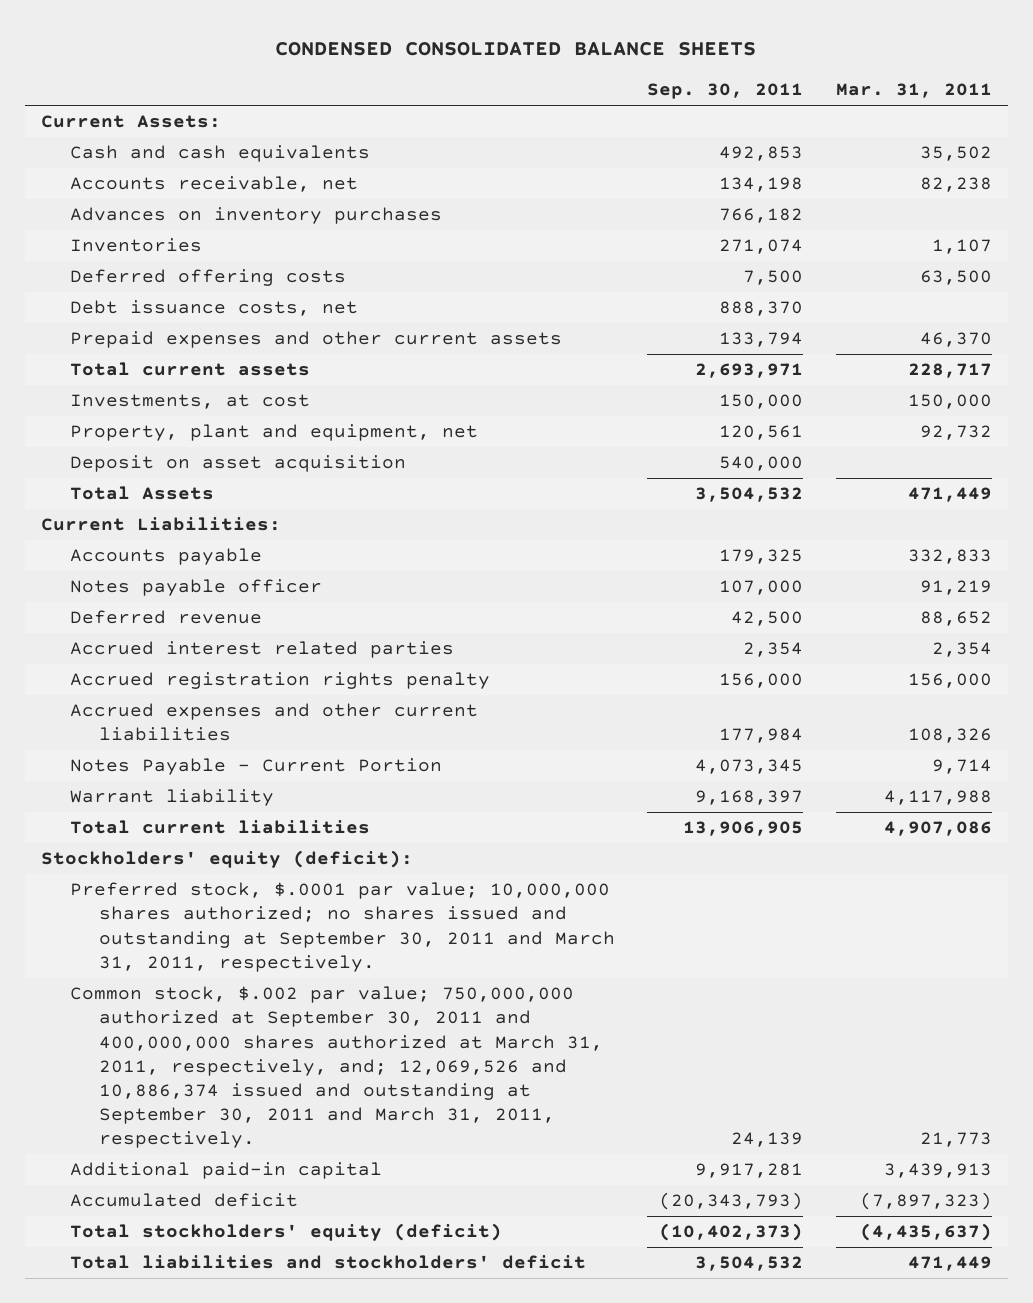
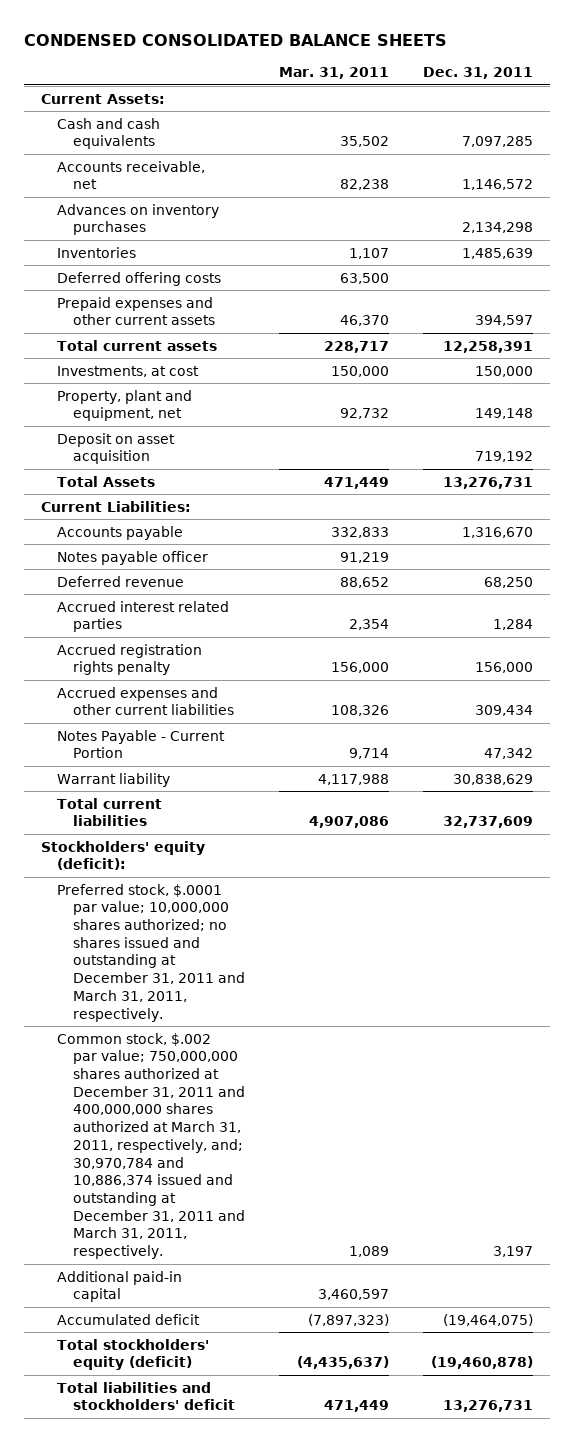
[647,83,804,100] Sep. 30, 2011 -> none
none -> [423,67,534,80] Dec. 31, 2011
[70,300,359,317] Debt issuance costs, net -> none
[70,882,616,972] Preferred stock, $.0001 par value; 10,000,000 shares authorized; no shares issued and outstanding at September 30, 2011 and March 31, 2011, respectively. -> [57,883,246,1022] Preferred stock, $.0001 par value; 10,000,000 shares authorized; no shares issued and outstanding at December 31, 2011 and March 31, 2011, respectively.
[70,986,604,1149] Common stock, $.002 par value; 750,000,000 authorized at September 30, 2011 and 400,000,000 shares authorized at March 31, 2011, respectively, and; 12,069,526 and 10,886,374 issued and outstanding at September 30, 2011 and March 31, 2011, respectively. -> [57,1032,246,1260] Common stock, $.002 par value; 750,000,000 shares authorized at December 31, 2011 and 400,000,000 shares authorized at March 31, 2011, respectively, and; 30,970,784 and 10,886,374 issued and outstanding at December 31, 2011 and March 31, 2011, respectively.
[919,1132,992,1148] 21,773 -> [349,1246,390,1258] 1,089
[883,1163,992,1179] 3,439,913 -> [318,1289,390,1301] 3,460,597

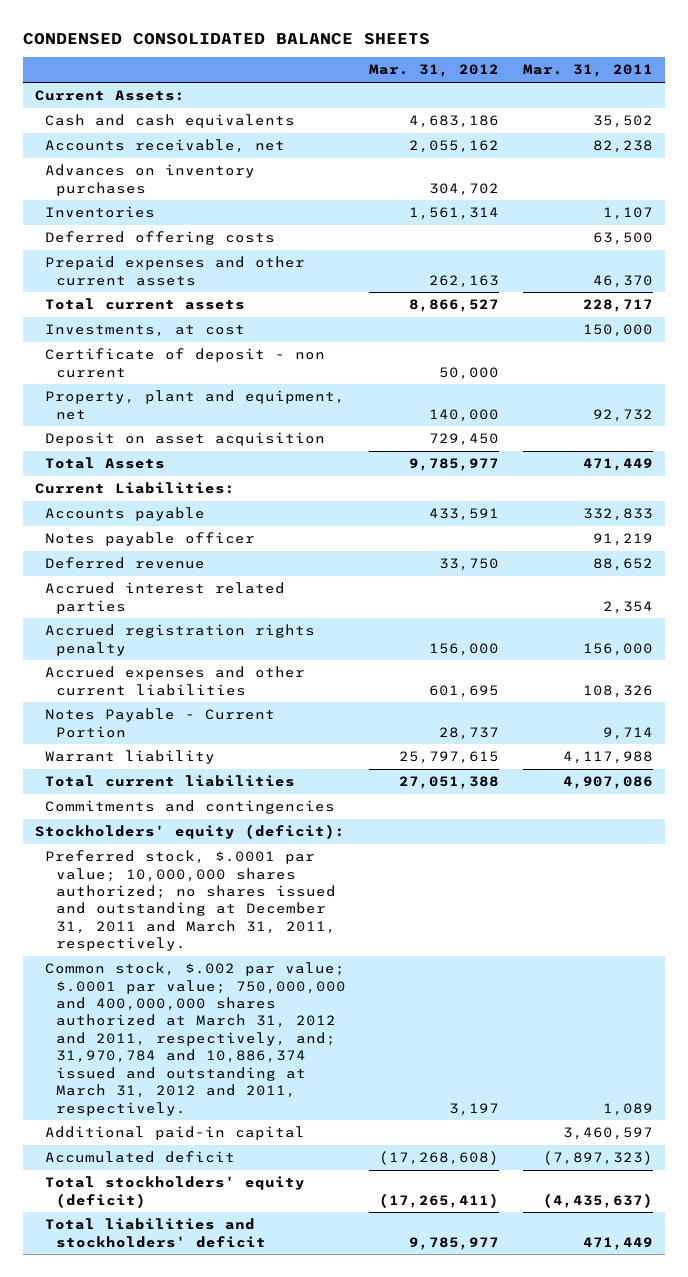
[423,67,534,80] Dec. 31, 2011 -> none
none -> [369,64,500,78] Mar. 31, 2012
none -> [45,348,326,378] Certificate of deposit - non current
none -> [45,800,336,815] Commitments and contingencies
[57,1032,246,1260] Common stock, $.002 par value; 750,000,000 shares authorized at December 31, 2011 and 400,000,000 shares authorized at March 31, 2011, respectively, and; 30,970,784 and 10,886,374 issued and outstanding at December 31, 2011 and March 31, 2011, respectively. -> [45,962,346,1116] Common stock, $.002 par value; $.0001 par value; 750,000,000 and 400,000,000 shares authorized at March 31, 2012 and 2011, respectively, and; 31,970,784 and 10,886,374 issued and outstanding at March 31, 2012 and 2011, respectively.

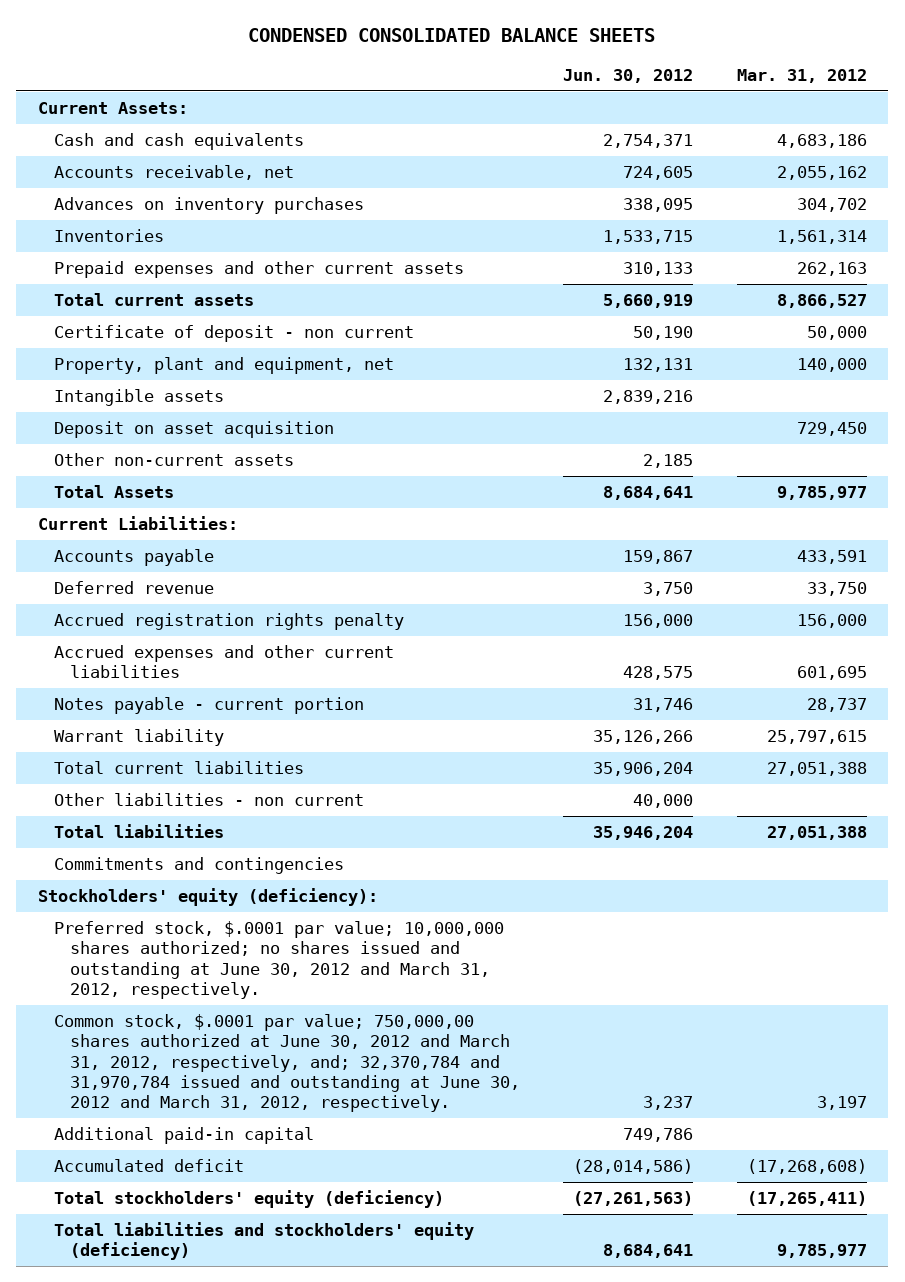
[522,64,653,78] Mar. 31, 2011 -> none
none -> [563,68,694,83] Jun. 30, 2012
[45,231,276,246] Deferred offering costs -> none
[45,324,246,338] Investments, at cost -> none
none -> [53,389,224,407] Intangible assets
none -> [53,453,294,467] Other non-current assets
[45,532,256,547] Notes payable officer -> none
[45,582,286,614] Accrued interest related parties -> none
[45,708,276,738] Notes Payable - Current Portion -> [53,697,364,715] Notes payable - current portion
none -> [53,793,364,807] Other liabilities - non current
none -> [53,824,224,839] Total liabilities
[34,824,345,840] Stockholders' equity (deficit): -> [37,888,378,907] Stockholders' equity (deficiency):
[45,850,336,952] Preferred stock, $.0001 par value; 10,000,000 shares authorized; no shares issued and outstanding at December 31, 2011 and March 31, 2011, respectively. -> [53,921,504,999] Preferred stock, $.0001 par value; 10,000,000 shares authorized; no shares issued and outstanding at June 30, 2012 and March 31, 2012, respectively.
[45,962,346,1116] Common stock, $.002 par value; $.0001 par value; 750,000,000 and 400,000,000 shares authorized at March 31, 2012 and 2011, respectively, and; 31,970,784 and 10,886,374 issued and outstanding at March 31, 2012 and 2011, respectively. -> [53,1014,520,1113] Common stock, $.0001 par value; 750,000,00 shares authorized at June 30, 2012 and March 31, 2012, respectively, and; 32,370,784 and 31,970,784 issued and outstanding at June 30, 2012 and March 31, 2012, respectively.
[45,1176,306,1208] Total stockholders' equity (deficit) -> [53,1190,444,1209] Total stockholders' equity (deficiency)
[45,1218,266,1248] Total liabilities and stockholders' deficit -> [53,1222,474,1261] Total liabilities and stockholders' equity (deficiency)

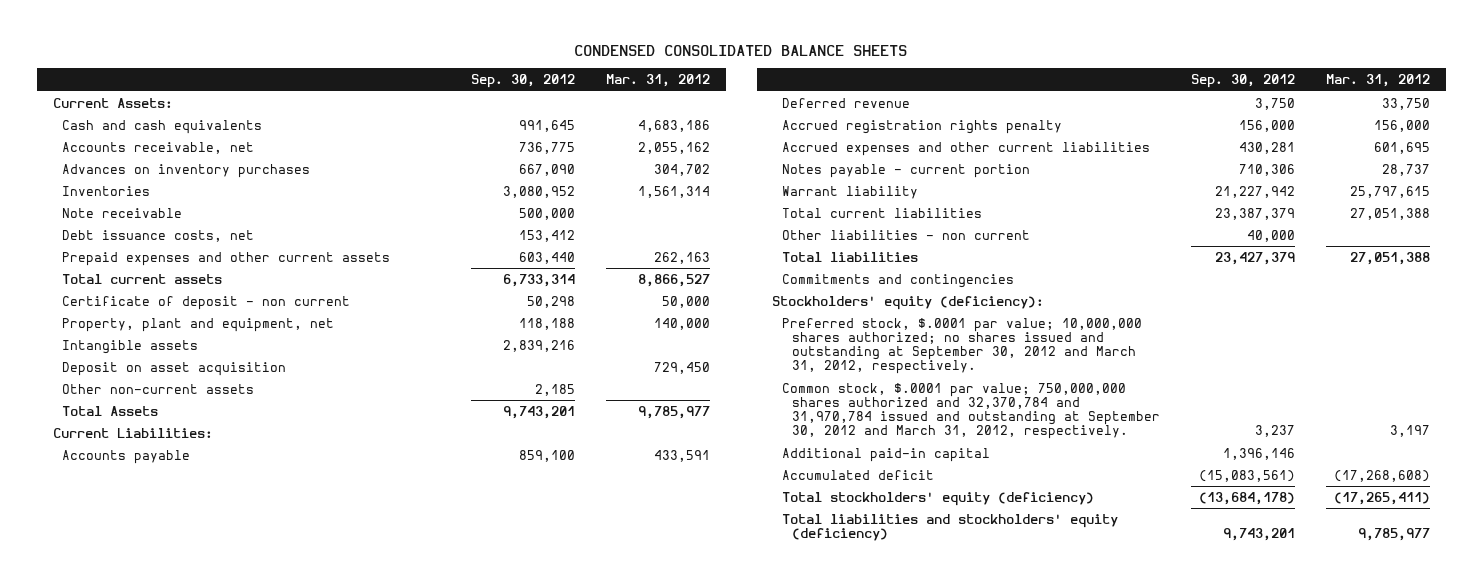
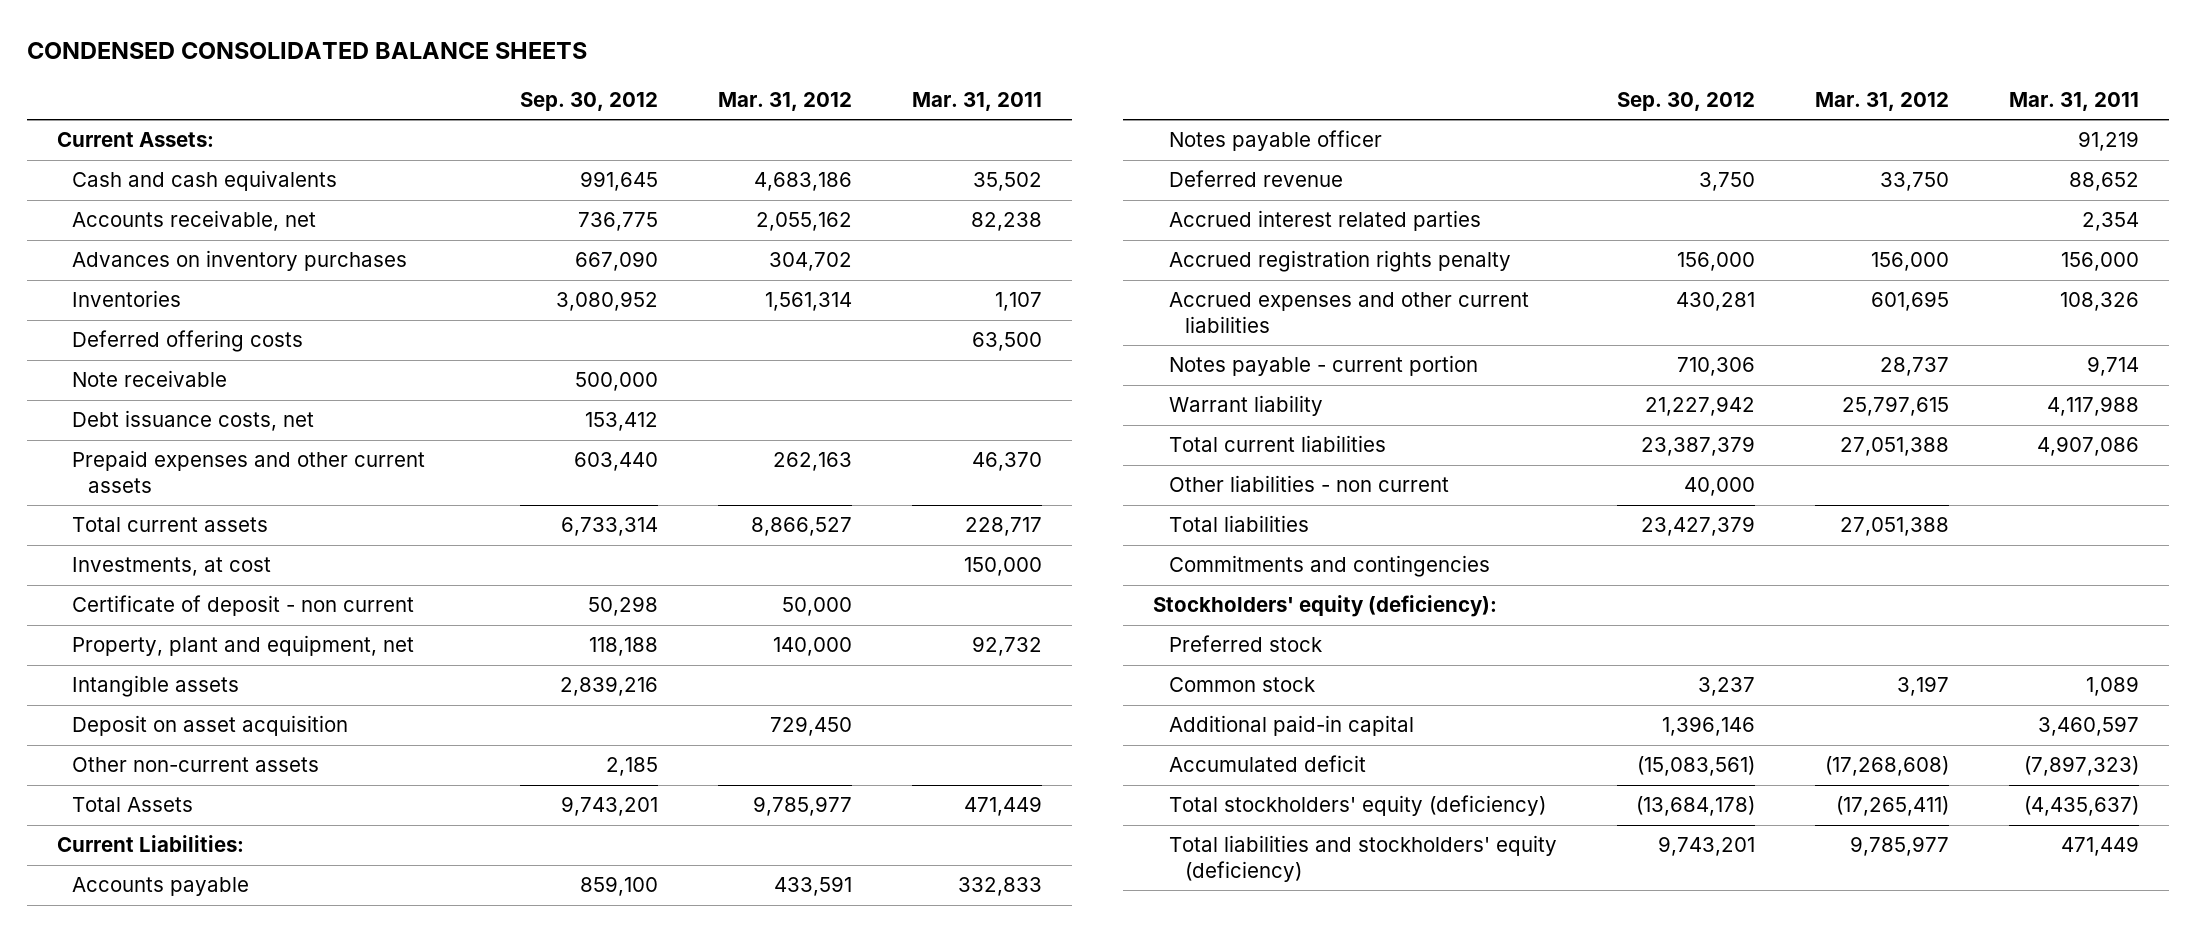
none -> [912,91,1043,111] Mar. 31, 2011
none -> [72,330,304,353] Deferred offering costs
none -> [72,557,272,577] Investments, at cost
none -> [1168,130,1382,152] Notes payable officer
none -> [1168,210,1481,232] Accrued interest related parties
[782,317,1143,375] Preferred stock, $.0001 par value; 10,000,000 shares authorized; no shares issued and outstanding at September 30, 2012 and March 31, 2012, respectively. -> [1168,635,1322,653] Preferred stock
[782,382,1160,440] Common stock, $.0001 par value; 750,000,000 shares authorized and 32,370,784 and 31,970,784 issued and outstanding at September 30, 2012 and March 31, 2012, respectively. -> [1168,677,1315,693] Common stock

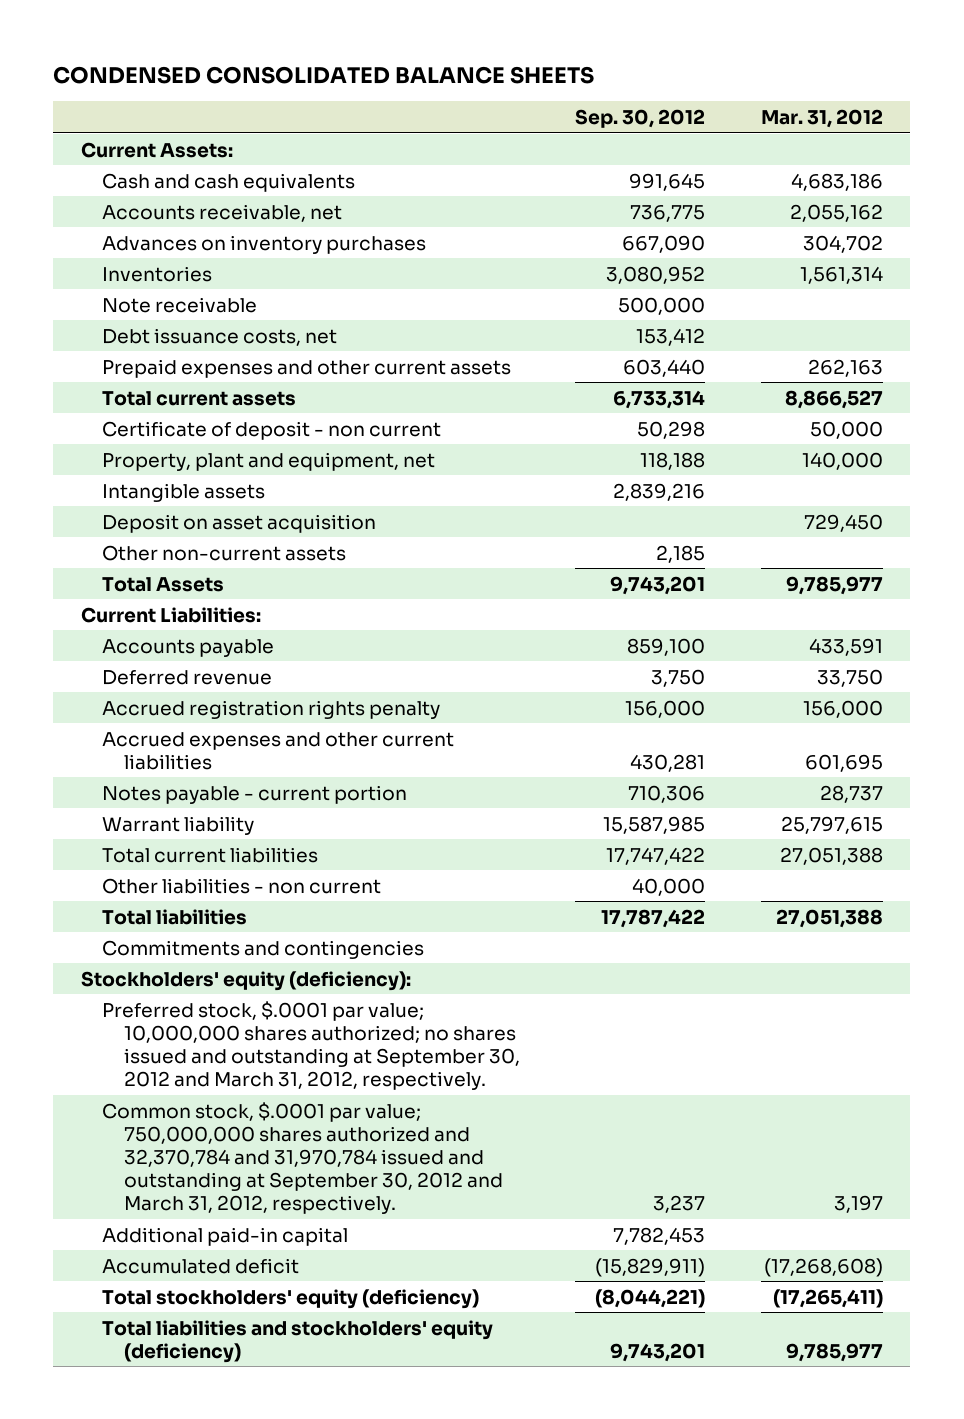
[912,91,1043,111] Mar. 31, 2011 -> none
[72,330,304,353] Deferred offering costs -> none
[72,557,272,577] Investments, at cost -> none
[1168,130,1382,152] Notes payable officer -> none
[1168,210,1481,232] Accrued interest related parties -> none
[1644,396,1755,417] 21,227,942 -> [603,815,706,834] 15,587,985
[1640,436,1755,457] 23,387,379 -> [606,846,706,865] 17,747,422
[1640,516,1755,537] 23,427,379 -> [601,908,706,928] 17,787,422
[1168,635,1322,653] Preferred stock -> [102,1000,520,1091] Preferred stock, $.0001 par value; 10,000,000 shares authorized; no shares issued and outstanding at September 30, 2012 and March 31, 2012, respectively.
[1168,677,1315,693] Common stock -> [102,1101,503,1215] Common stock, $.0001 par value; 750,000,000 shares authorized and 32,370,784 and 31,970,784 issued and outstanding at September 30, 2012 and March 31, 2012, respectively.
[1661,716,1755,737] 1,396,146 -> [613,1226,706,1245] 7,782,453
[1636,756,1755,777] (15,083,561) -> [595,1257,706,1277] (15,829,911)
[1635,796,1755,817] (13,684,178) -> [595,1288,706,1308] (8,044,221)

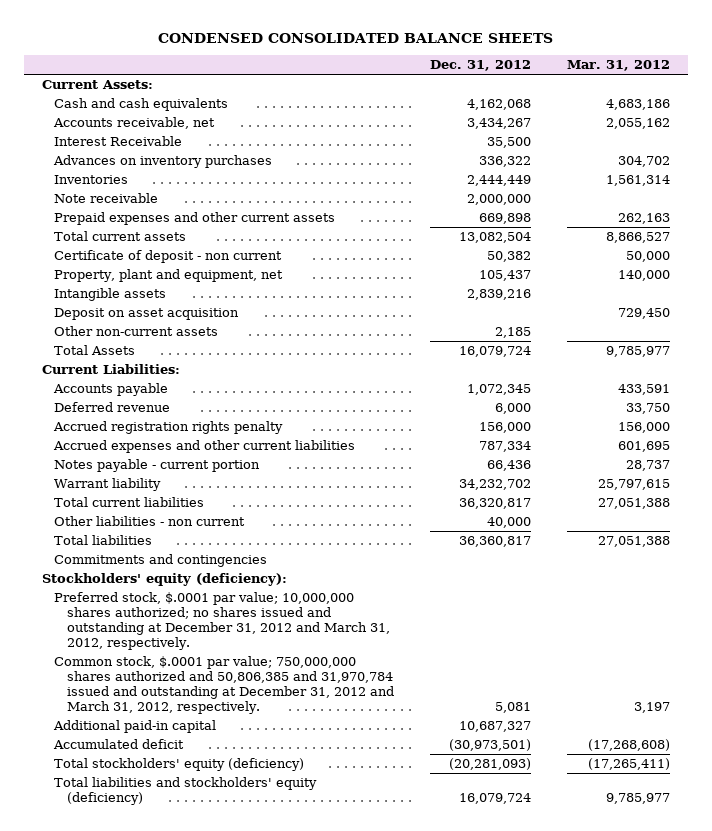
[575,108,706,128] Sep. 30, 2012 -> none
none -> [429,60,531,72] Dec. 31, 2012
none -> [54,135,183,146] Interest Receivable
[102,327,338,346] Debt issuance costs, net -> none
[102,1000,520,1091] Preferred stock, $.0001 par value; 10,000,000 shares authorized; no shares issued and outstanding at September 30, 2012 and March 31, 2012, respectively. -> [54,591,390,650] Preferred stock, $.0001 par value; 10,000,000 shares authorized; no shares issued and outstanding at December 31, 2012 and March 31, 2012, respectively.
[102,1101,503,1215] Common stock, $.0001 par value; 750,000,000 shares authorized and 32,370,784 and 31,970,784 issued and outstanding at September 30, 2012 and March 31, 2012, respectively. -> [54,655,394,714] Common stock, $.0001 par value; 750,000,000 shares authorized and 50,806,385 and 31,970,784 issued and outstanding at December 31, 2012 and March 31, 2012, respectively.

